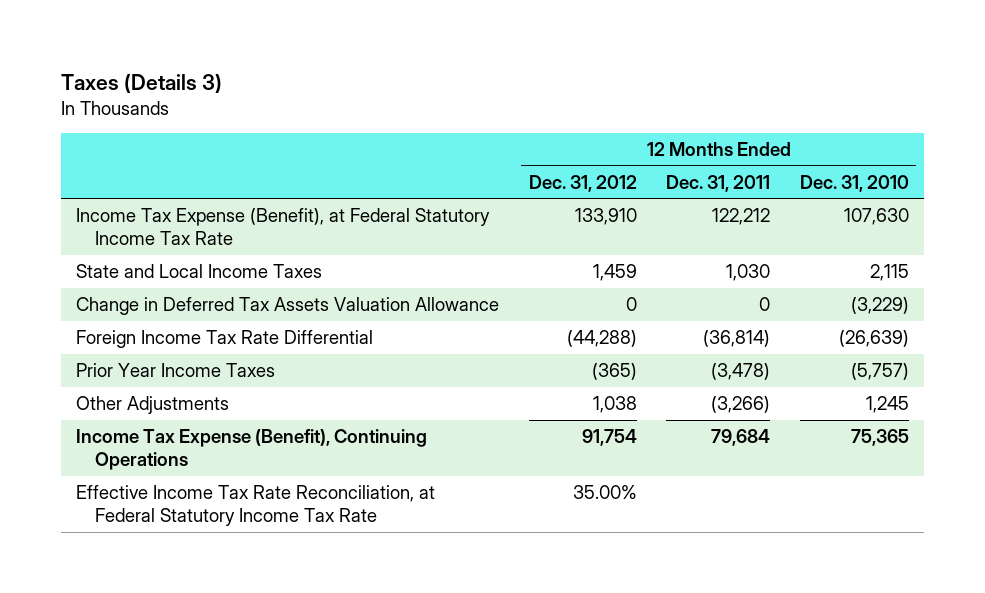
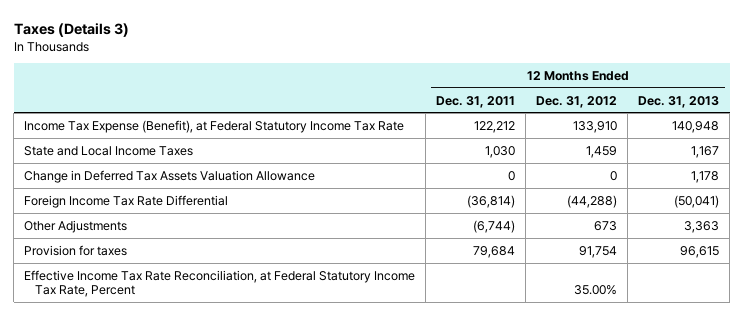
[799,174,909,192] Dec. 31, 2010 -> none
none -> [638,95,720,108] Dec. 31, 2013
[76,363,276,378] Prior Year Income Taxes -> none
[592,396,637,414] 1,038 -> [594,220,618,231] 673
[711,396,771,414] (3,266) -> [473,219,516,233] (6,744)
[76,429,428,471] Income Tax Expense (Benefit), Continuing Operations -> [24,244,128,256] Provision for taxes
[76,485,436,527] Effective Income Tax Rate Reconciliation, at Federal Statutory Income Tax Rate -> [24,269,416,298] Effective Income Tax Rate Reconciliation, at Federal Statutory Income Tax Rate, Percent

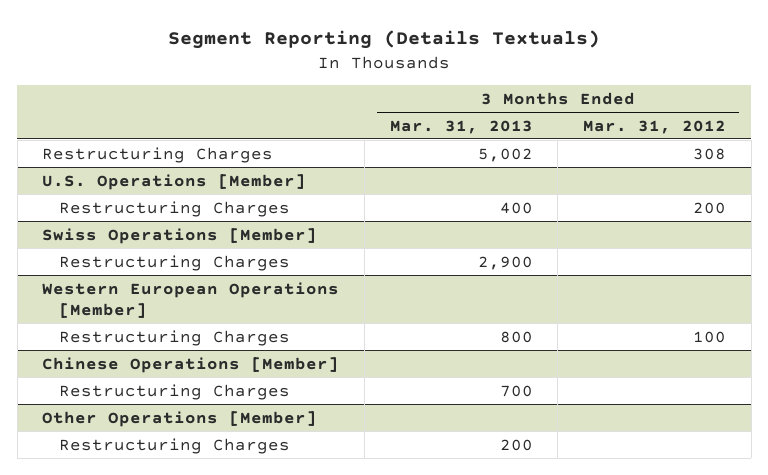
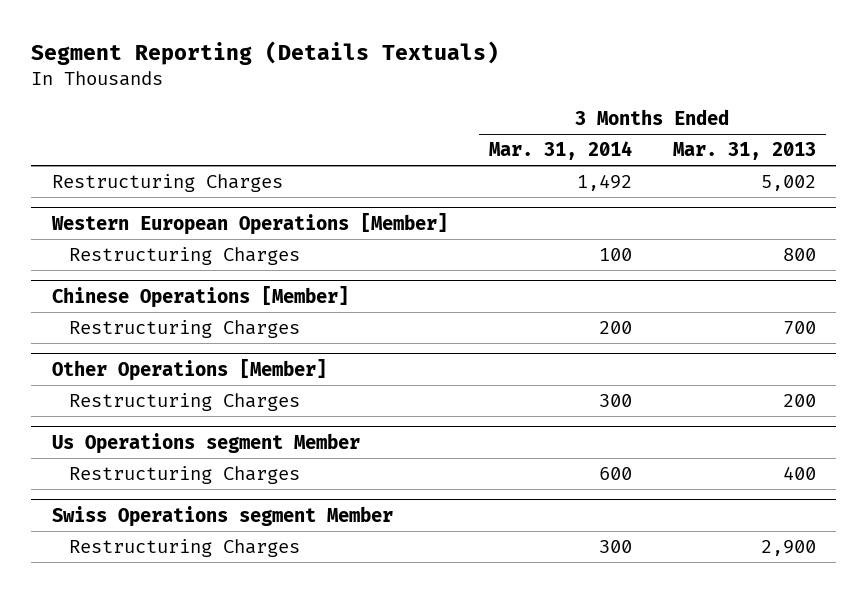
[583,119,727,134] Mar. 31, 2012 -> none
none -> [488,141,632,161] Mar. 31, 2014
[42,173,307,190] U.S. Operations [Member] -> none
[59,200,291,217] Restructuring Charges -> none
[42,227,318,244] Swiss Operations [Member] -> none
[59,254,291,271] Restructuring Charges -> none
none -> [51,432,360,454] Us Operations segment Member
none -> [68,466,300,485] Restructuring Charges
none -> [51,505,393,527] Swiss Operations segment Member
none -> [68,539,300,558] Restructuring Charges

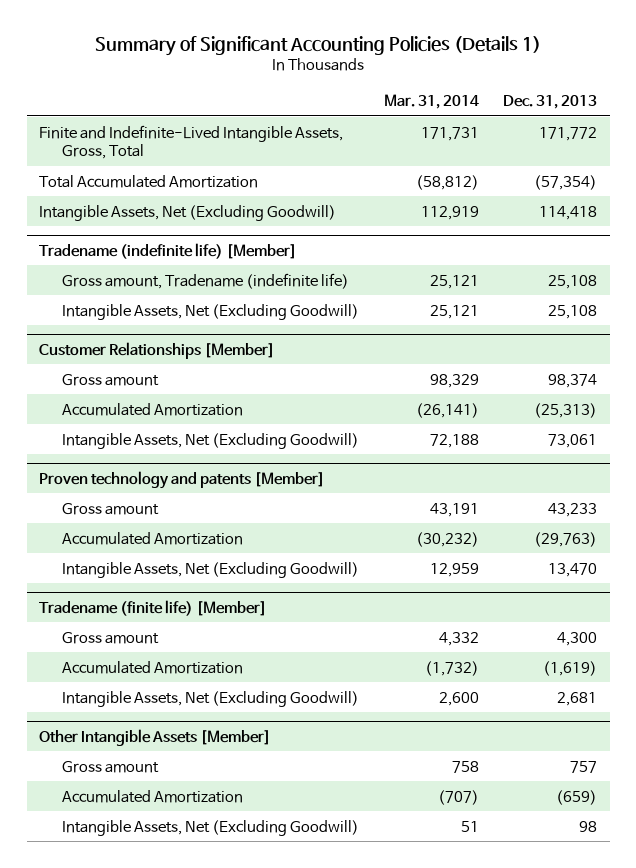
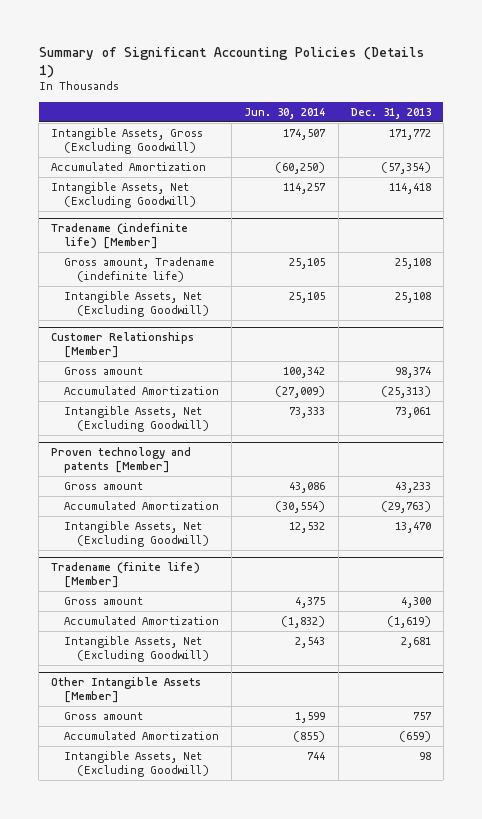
[383,94,479,110] Mar. 31, 2014 -> none
none -> [244,107,326,119] Jun. 30, 2014
[38,124,343,159] Finite and Indefinite-Lived Intangible Assets, Gross, Total -> [51,127,204,155] Intangible Assets, Gross (Excluding Goodwill)
[38,174,258,188] Total Accumulated Amortization -> [51,161,207,171] Accumulated Amortization

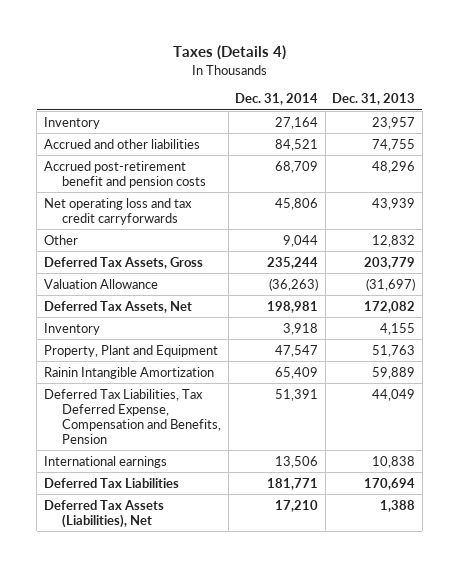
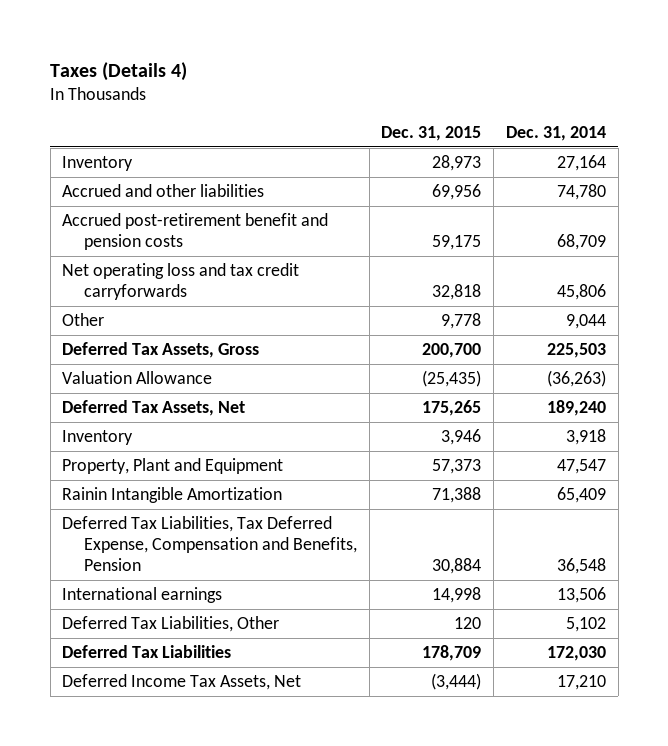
[332,93,416,106] Dec. 31, 2013 -> none
none -> [381,125,482,141] Dec. 31, 2015
[275,138,319,151] 84,521 -> [556,184,606,201] 74,780
[267,256,319,269] 235,244 -> [546,343,606,359] 225,503
[267,300,319,313] 198,981 -> [546,400,606,417] 189,240
[275,388,319,401] 51,391 -> [556,558,606,575] 36,548
none -> [62,616,280,633] Deferred Tax Liabilities, Other
[267,477,319,490] 181,771 -> [546,646,606,662] 172,030
[43,499,164,528] Deferred Tax Assets (Liabilities), Net -> [62,674,302,691] Deferred Income Tax Assets, Net

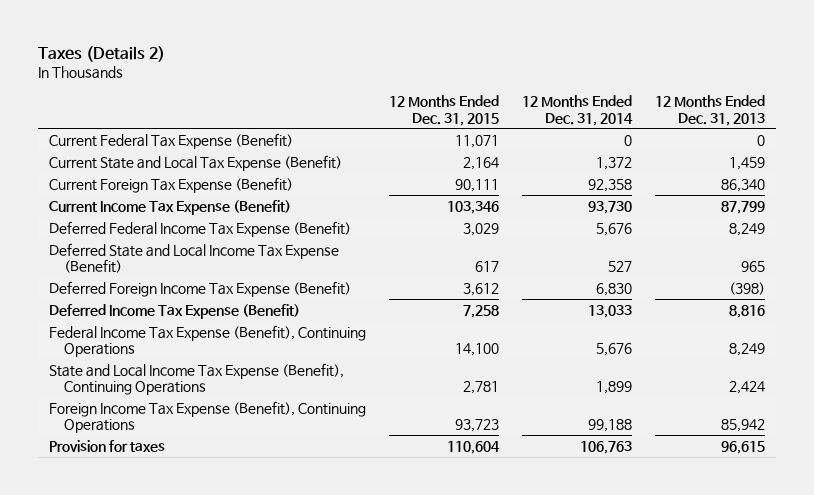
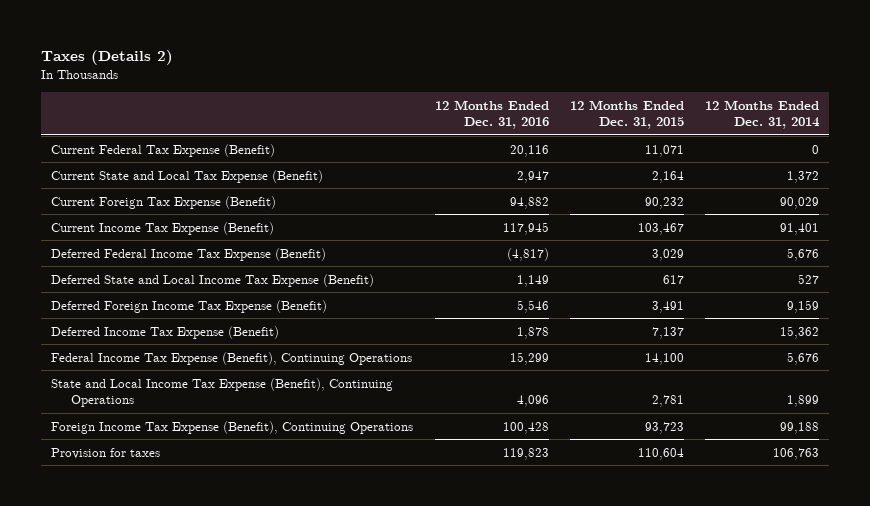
[655,95,766,126] 12 Months Ended Dec. 31, 2013 -> none
none -> [434,99,549,129] 12 Months Ended Dec. 31, 2016
[455,178,500,192] 90,111 -> [644,196,684,209] 90,232
[588,178,633,192] 92,358 -> [779,196,819,209] 90,029
[447,200,500,214] 103,346 -> [637,222,684,235] 103,467
[588,200,633,214] 93,730 -> [779,222,819,235] 91,401
[463,282,500,296] 3,612 -> [651,300,684,313] 3,491
[596,282,633,296] 6,830 -> [786,299,819,313] 9,159
[463,304,500,318] 7,258 -> [651,326,684,339] 7,137
[588,304,633,318] 13,033 -> [779,325,819,339] 15,362

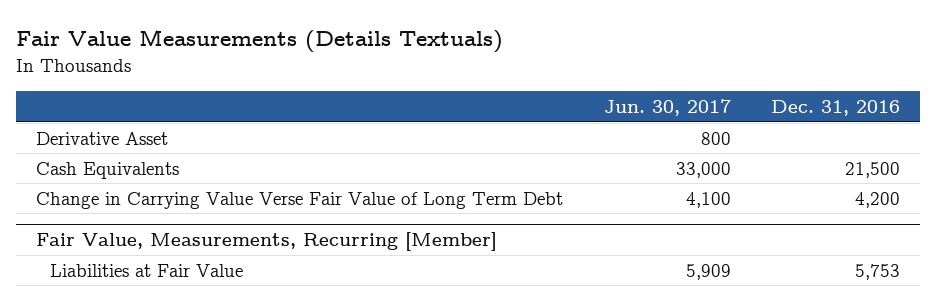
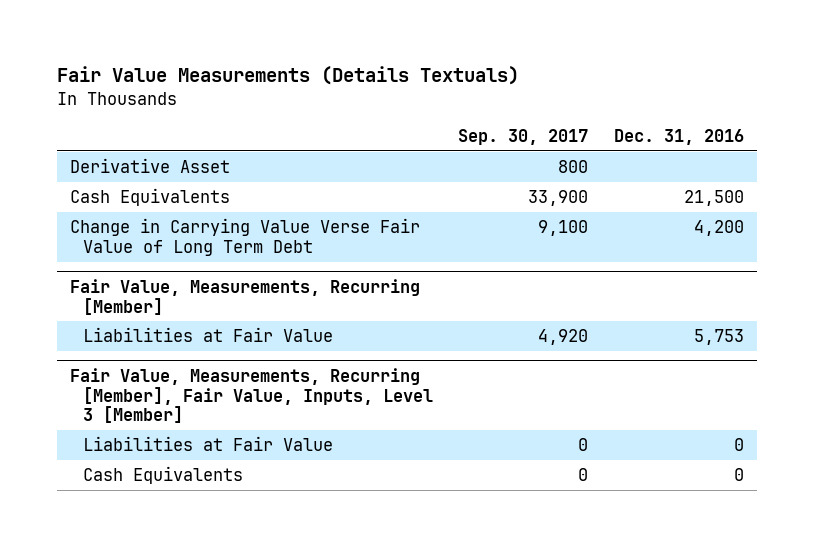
[603,98,731,116] Jun. 30, 2017 -> none
none -> [458,128,589,145] Sep. 30, 2017
none -> [69,367,433,424] Fair Value, Measurements, Recurring [Member], Fair Value, Inputs, Level 3 [Member]
none -> [82,435,333,451] Liabilities at Fair Value
none -> [82,465,243,484] Cash Equivalents

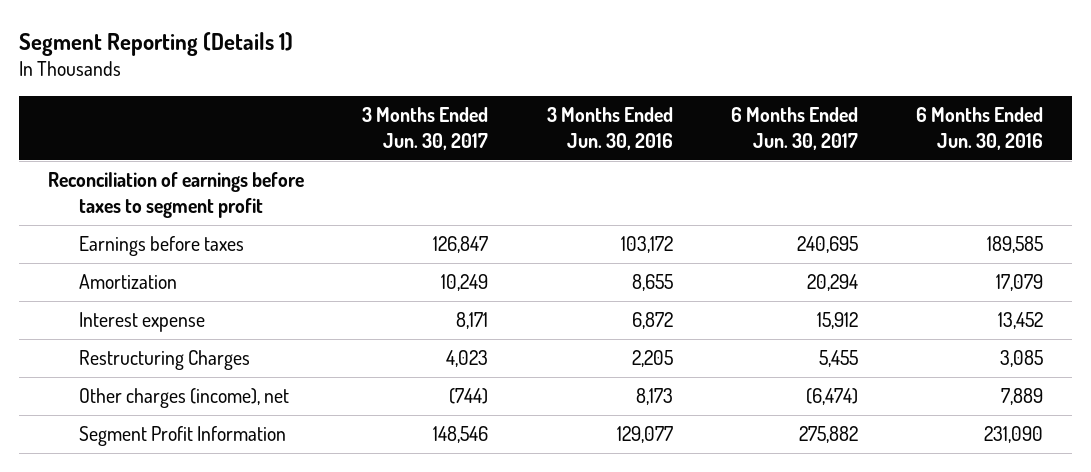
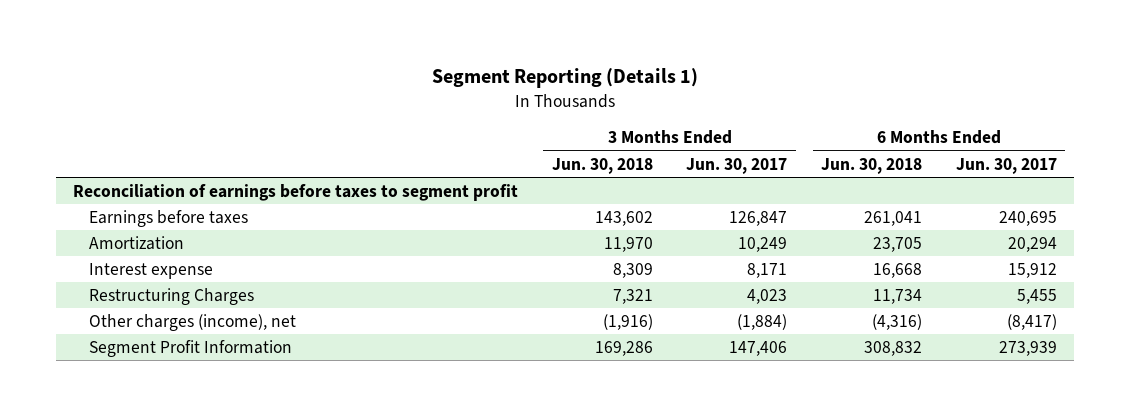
[546,107,673,150] 3 Months Ended Jun. 30, 2016 -> none
[916,107,1044,150] 6 Months Ended Jun. 30, 2016 -> none
none -> [551,157,653,174] Jun. 30, 2018
none -> [821,157,923,174] Jun. 30, 2018
[449,388,489,405] (744) -> [737,313,788,330] (1,884)
[805,388,858,406] (6,474) -> [1006,313,1057,330] (8,417)
[433,426,489,444] 148,546 -> [729,340,788,356] 147,406
[798,426,858,444] 275,882 -> [998,340,1057,356] 273,939

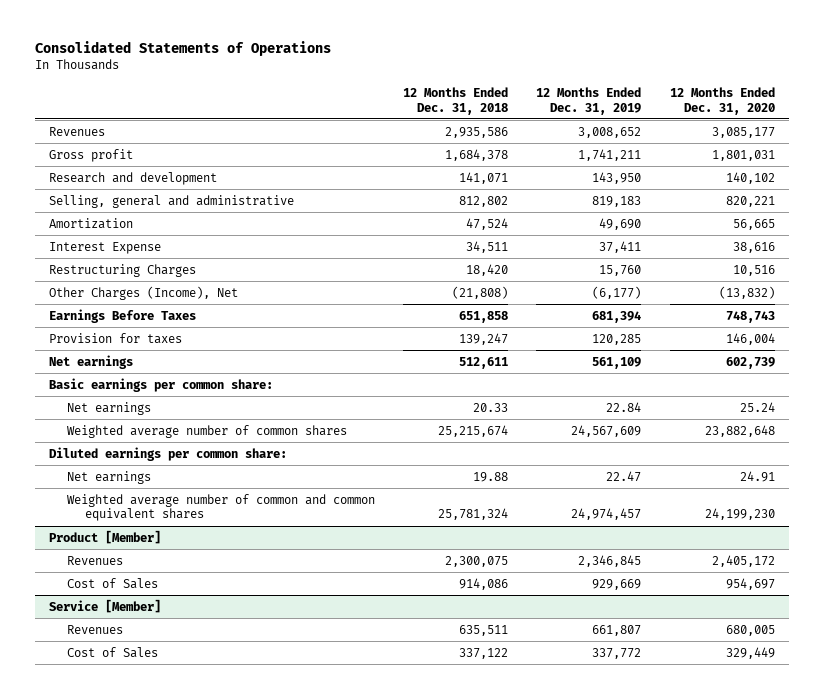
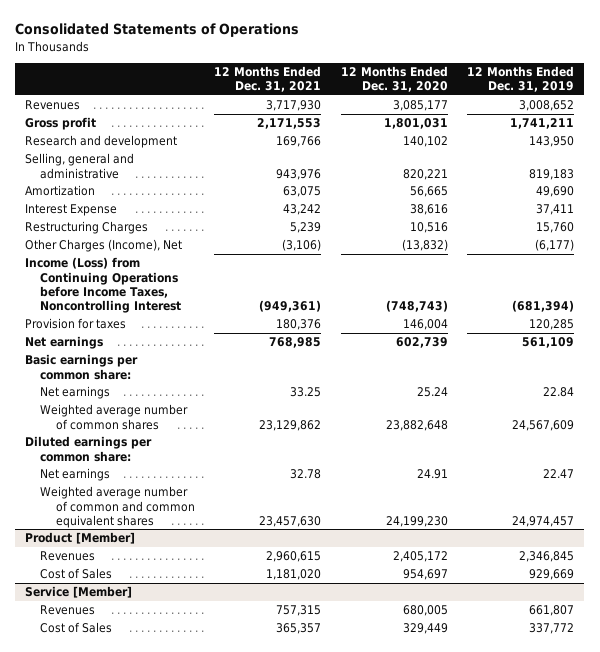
[403,86,509,115] 12 Months Ended Dec. 31, 2018 -> none
none -> [214,66,322,93] 12 Months Ended Dec. 31, 2021
[48,308,196,323] Earnings Before Taxes -> none
none -> [25,257,182,314] Income (Loss) from Continuing Operations before Income Taxes, Noncontrolling Interest

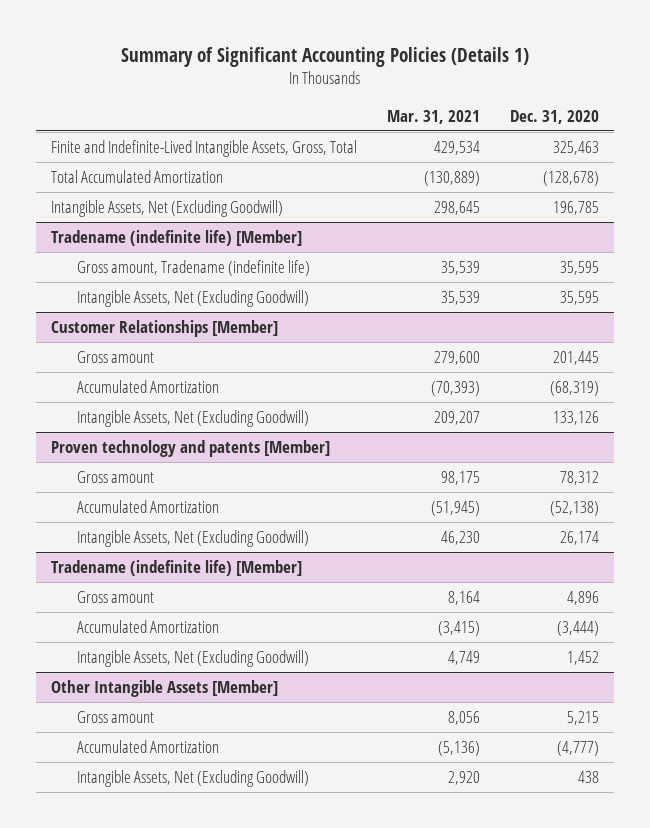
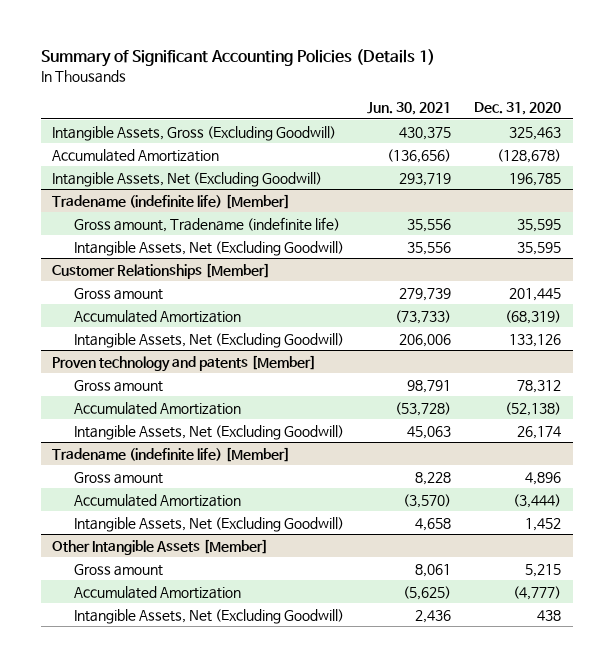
[387,109,481,124] Mar. 31, 2021 -> none
none -> [367,102,452,116] Jun. 30, 2021
[51,139,358,157] Finite and Indefinite-Lived Intangible Assets, Gross, Total -> [52,125,337,141] Intangible Assets, Gross (Excluding Goodwill)
[51,169,224,183] Total Accumulated Amortization -> [52,148,220,162] Accumulated Amortization

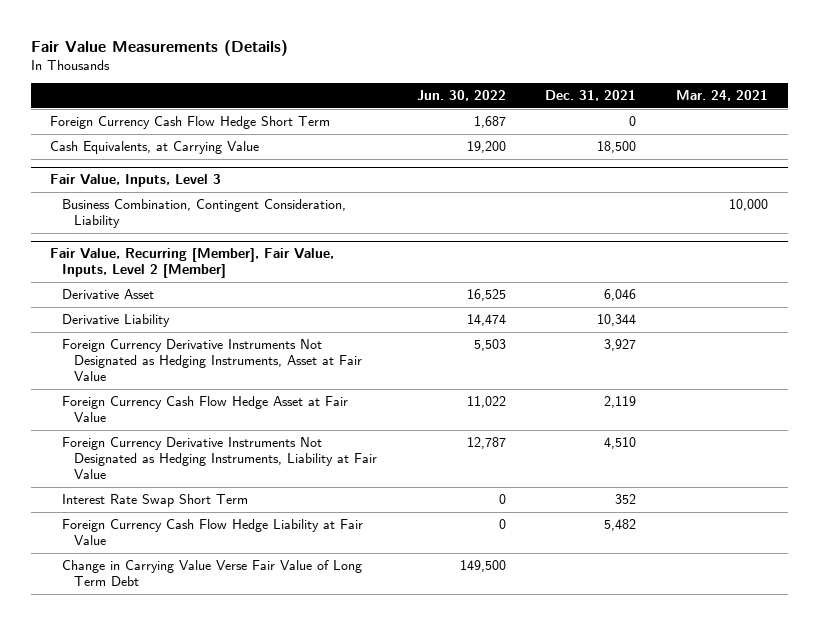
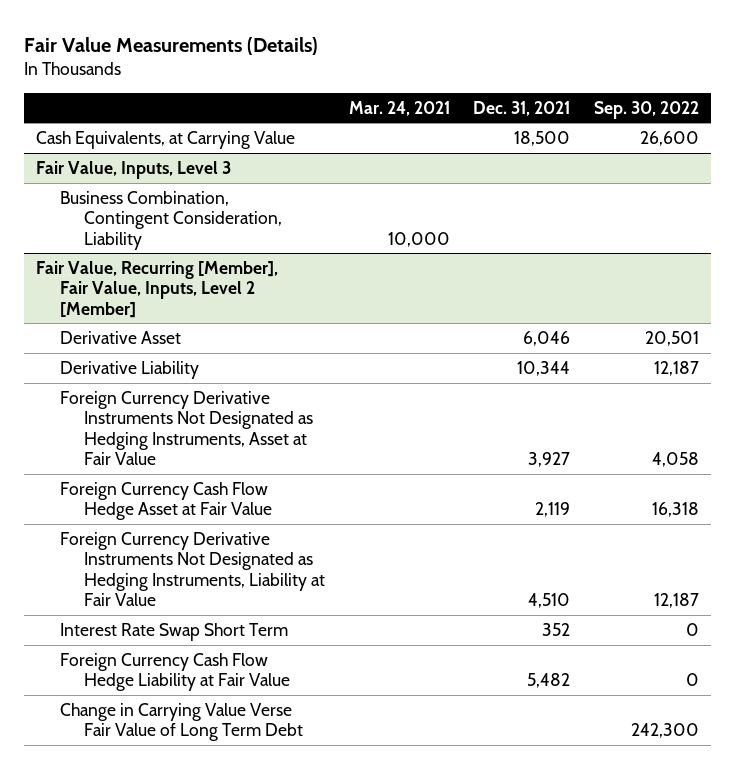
[416,90,506,102] Jun. 30, 2022 -> none
none -> [594,100,700,119] Sep. 30, 2022
[50,116,331,130] Foreign Currency Cash Flow Hedge Short Term -> none

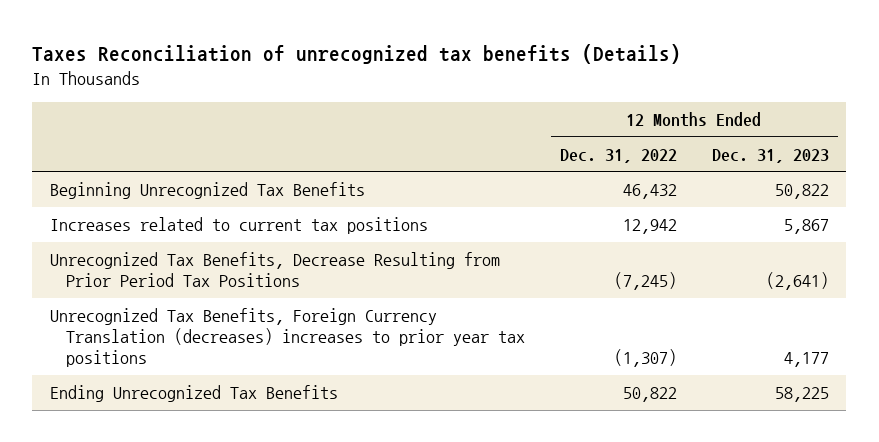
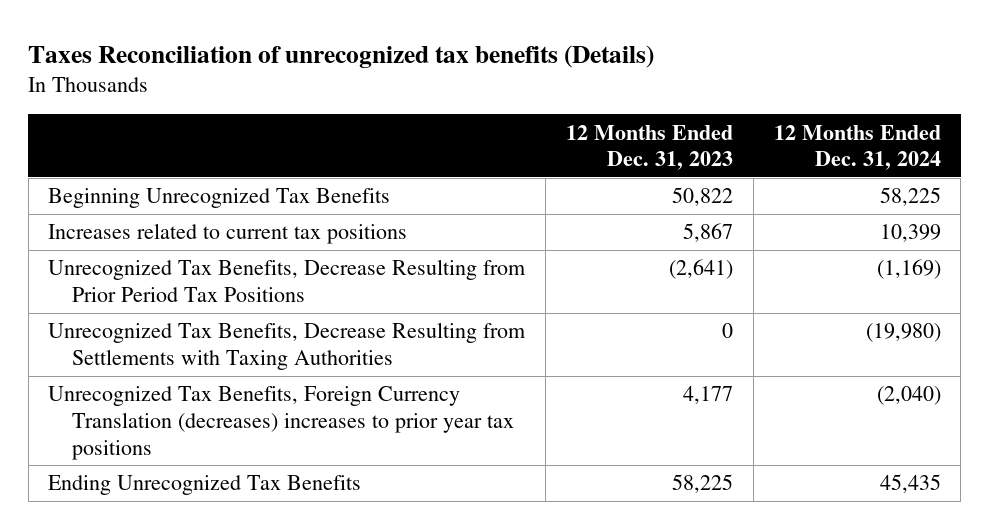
[559,148,677,163] Dec. 31, 2022 -> none
none -> [773,124,941,171] 12 Months Ended Dec. 31, 2024
none -> [48,322,527,370] Unrecognized Tax Benefits, Decrease Resulting from Settlements with Taxing Authorities

